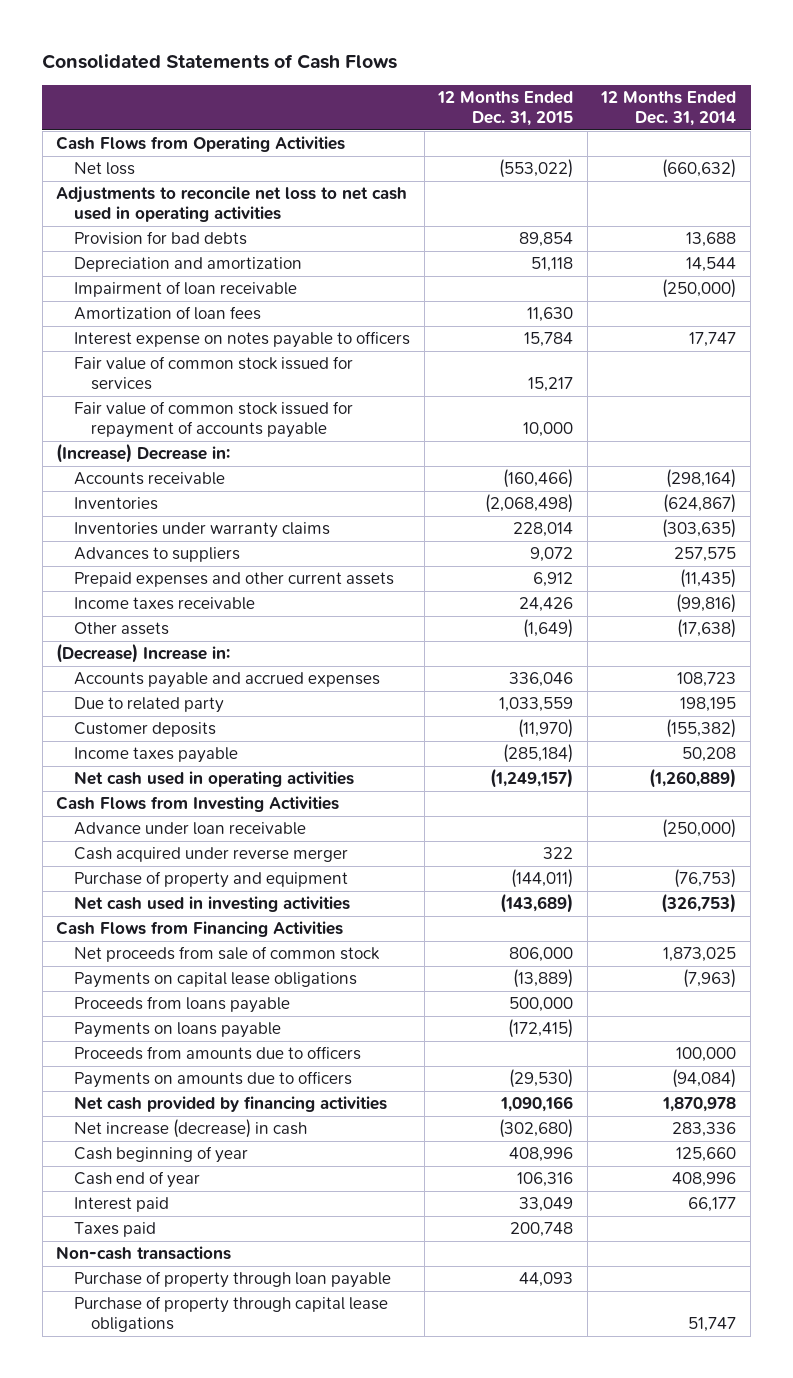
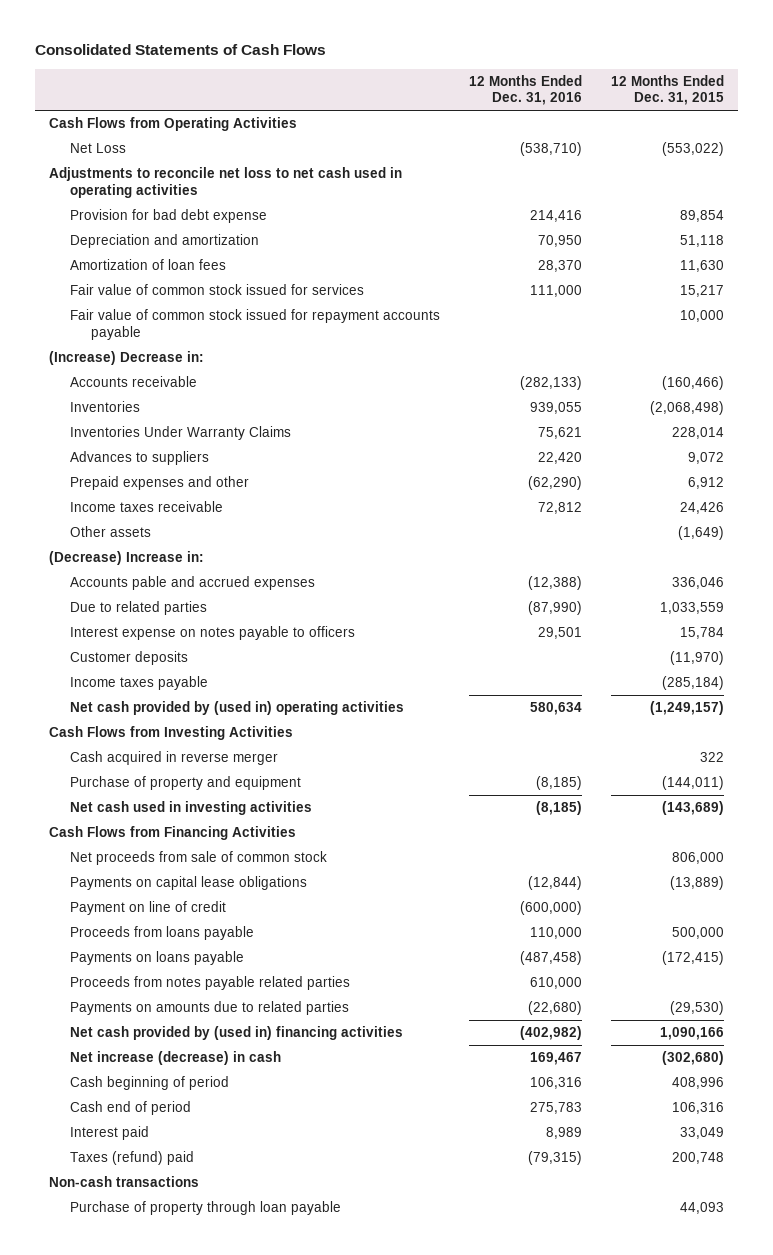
[600,91,737,127] 12 Months Ended Dec. 31, 2014 -> none
none -> [468,74,582,106] 12 Months Ended Dec. 31, 2016
[73,161,135,175] Net loss -> [70,143,127,154] Net Loss
[73,230,247,245] Provision for bad debts -> [70,209,268,224] Provision for bad debt expense
[73,280,297,297] Impairment of loan receivable -> none
[73,400,353,439] Fair value of common stock issued for repayment of accounts payable -> [70,309,441,340] Fair value of common stock issued for repayment accounts payable
[73,521,330,538] Inventories under warranty claims -> [70,426,292,441] Inventories Under Warranty Claims
[73,571,394,587] Prepaid expenses and other current assets -> [70,476,250,491] Prepaid expenses and other
[73,671,380,688] Accounts payable and accrued expenses -> [70,576,316,591] Accounts pable and accrued expenses
[73,696,224,713] Due to related party -> [70,601,208,616] Due to related parties
[73,330,410,348] Interest expense on notes payable to officers -> [70,626,356,641] Interest expense on notes payable to officers
[73,770,354,787] Net cash used in operating activities -> [70,701,405,716] Net cash provided by (used in) operating activities
[73,821,306,835] Advance under loan receivable -> none
[73,846,348,862] Cash acquired under reverse merger -> [70,751,279,766] Cash acquired in reverse merger
none -> [70,901,227,916] Payment on line of credit
[73,1045,361,1060] Proceeds from amounts due to officers -> none
none -> [70,976,351,991] Proceeds from notes payable related parties
[73,1070,352,1088] Payments on amounts due to officers -> [70,1001,350,1016] Payments on amounts due to related parties
[73,1095,387,1112] Net cash provided by financing activities -> [70,1026,404,1041] Net cash provided by (used in) financing activities
[73,1145,248,1163] Cash beginning of year -> [70,1076,230,1091] Cash beginning of period
[73,1170,200,1188] Cash end of year -> [70,1101,192,1116] Cash end of period
[73,1221,156,1237] Taxes paid -> [70,1151,195,1166] Taxes (refund) paid
[73,1295,388,1333] Purchase of property through capital lease obligations -> none

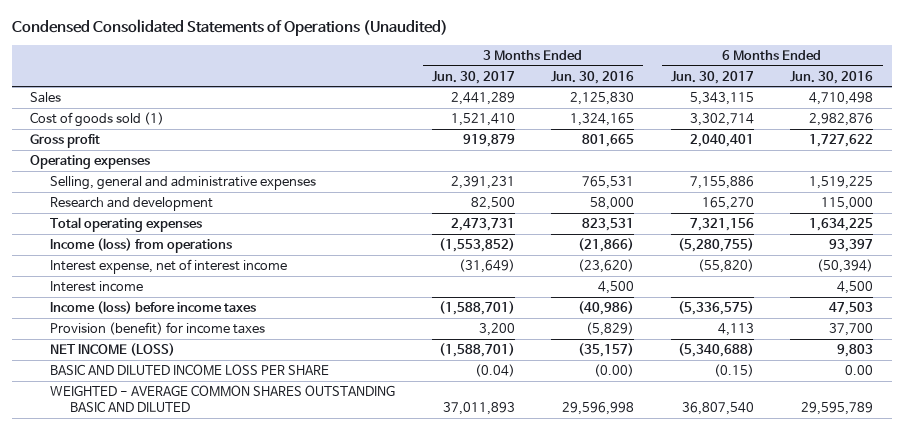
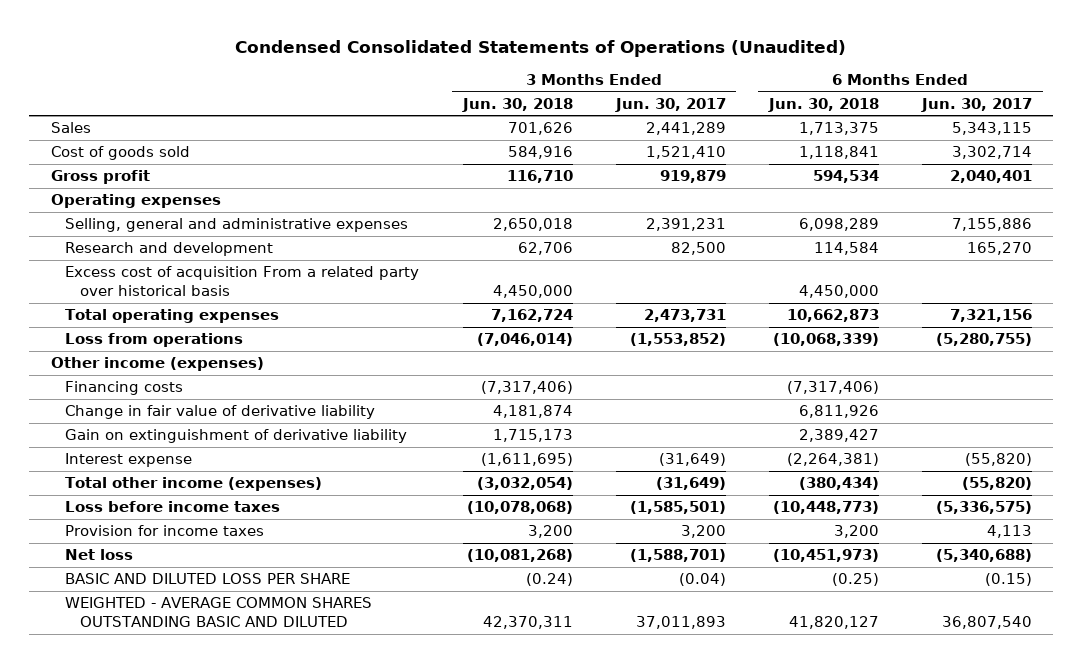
[551,70,635,84] Jun. 30, 2016 -> none
[790,70,874,84] Jun. 30, 2016 -> none
none -> [461,97,573,112] Jun. 30, 2018
none -> [767,97,879,112] Jun. 30, 2018
[29,112,164,128] Cost of goods sold (1) -> [50,146,190,161] Cost of goods sold
none -> [65,266,420,297] Excess cost of acquisition From a related party over historical basis
[50,281,144,293] Interest income -> none
[50,238,233,254] Income (loss) from operations -> [65,333,244,348] Loss from operations
none -> [50,357,264,372] Other income (expenses)
none -> [65,381,184,396] Financing costs
none -> [65,405,376,420] Change in fair value of derivative liability
none -> [65,429,408,444] Gain on extinguishment of derivative liability
[50,259,288,275] Interest expense, net of interest income -> [65,453,193,468] Interest expense
none -> [65,477,323,492] Total other income (expenses)
[50,301,257,315] Income (loss) before income taxes -> [65,501,281,513] Loss before income taxes
[438,301,515,316] (1,588,701) -> [629,501,726,515] (1,585,501)
[50,322,266,336] Provision (benefit) for income taxes -> [65,525,265,537] Provision for income taxes
[50,343,176,357] NET INCOME (LOSS) -> [65,549,134,561] Net loss
[50,364,330,377] BASIC AND DILUTED INCOME LOSS PER SHARE -> [65,573,351,585] BASIC AND DILUTED LOSS PER SHARE

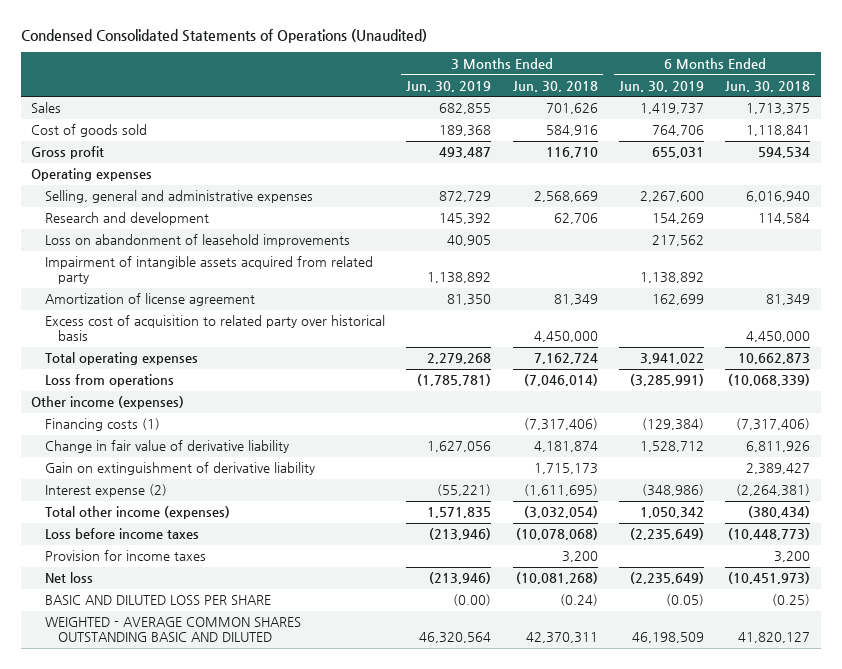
[614,97,726,112] Jun. 30, 2017 -> none
[920,97,1032,112] Jun. 30, 2017 -> none
none -> [406,80,492,92] Jun. 30, 2019
none -> [618,80,704,92] Jun. 30, 2019
[492,218,573,232] 2,650,018 -> [533,191,598,203] 2,568,669
[798,218,879,232] 6,098,289 -> [746,191,811,203] 6,016,940
none -> [44,234,350,248] Loss on abandonment of leasehold improvements
none -> [44,256,373,285] Impairment of intangible assets acquired from related party
none -> [44,293,255,307] Amortization of license agreement
[65,266,420,297] Excess cost of acquisition From a related party over historical basis -> [44,315,385,342] Excess cost of acquisition to related party over historical basis
[65,381,184,396] Financing costs -> [44,418,160,432] Financing costs (1)
[65,453,193,468] Interest expense -> [44,484,167,498] Interest expense (2)

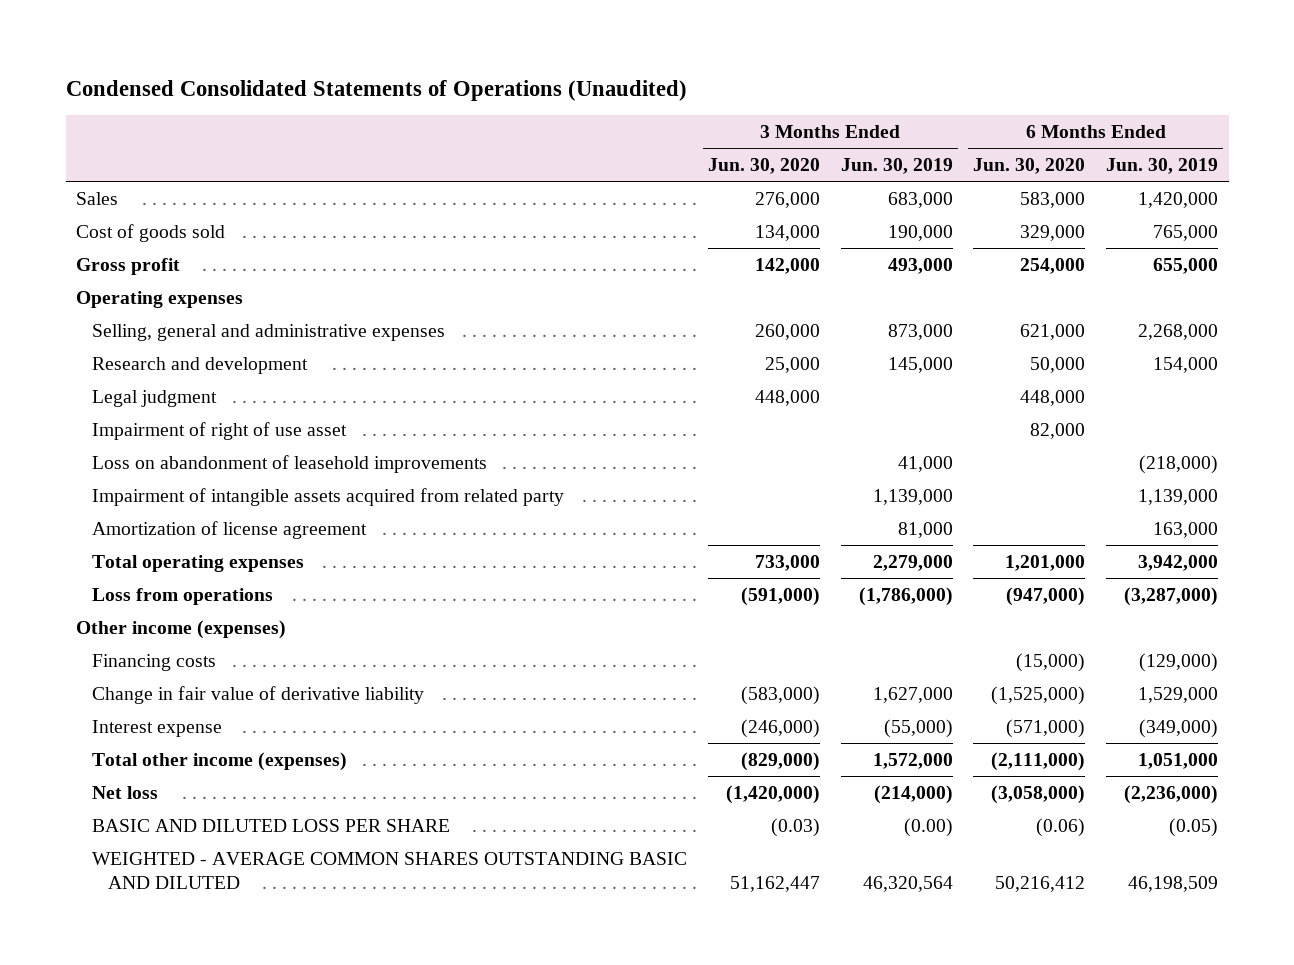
[512,80,598,92] Jun. 30, 2018 -> none
[725,80,811,92] Jun. 30, 2018 -> none
none -> [707,157,820,174] Jun. 30, 2020
none -> [973,157,1086,174] Jun. 30, 2020
[439,103,492,115] 682,855 -> [887,191,953,208] 683,000
[639,103,704,115] 1,419,737 -> [1138,191,1219,208] 1,420,000
[439,125,492,137] 189,368 -> [887,224,953,241] 190,000
[651,125,704,137] 764,706 -> [1153,224,1219,241] 765,000
[439,147,492,159] 493,487 -> [887,257,953,274] 493,000
[651,147,704,159] 655,031 -> [1153,257,1219,274] 655,000
[44,315,385,342] Excess cost of acquisition to related party over historical basis -> none
[439,191,492,203] 872,729 -> [887,323,953,340] 873,000
[639,191,704,203] 2,267,600 -> [1138,323,1219,340] 2,268,000
[439,213,492,225] 145,392 -> [887,356,953,373] 145,000
[651,213,704,225] 154,269 -> [1153,356,1219,373] 154,000
none -> [92,389,218,407] Legal judgment
none -> [92,421,348,440] Impairment of right of use asset
[447,235,492,247] 40,905 -> [897,455,953,472] 41,000
[651,235,704,247] 217,562 -> [1139,454,1219,474] (218,000)
[427,272,492,284] 1,138,892 -> [872,488,953,505] 1,139,000
[639,272,704,284] 1,138,892 -> [1138,488,1219,505] 1,139,000
[447,294,492,306] 81,350 -> [897,521,953,538] 81,000
[651,294,704,306] 162,699 -> [1153,521,1219,538] 163,000
[427,353,492,365] 2,279,268 -> [872,554,953,571] 2,279,000
[639,353,704,365] 3,941,022 -> [1138,554,1219,571] 3,942,000
[417,374,492,387] (1,785,781) -> [858,586,953,606] (1,786,000)
[629,374,704,387] (3,285,991) -> [1124,586,1219,606] (3,287,000)
[44,462,315,476] Gain on extinguishment of derivative liability -> none
[44,528,199,540] Loss before income taxes -> none
[44,550,206,562] Provision for income taxes -> none
[44,418,160,432] Financing costs (1) -> [92,653,217,671] Financing costs
[641,418,704,431] (129,384) -> [1139,652,1219,672] (129,000)
[427,441,492,453] 1,627,056 -> [872,686,953,703] 1,627,000
[639,441,704,453] 1,528,712 -> [1138,686,1219,703] 1,529,000
[44,484,167,498] Interest expense (2) -> [92,719,223,737] Interest expense
[437,484,492,497] (55,221) -> [883,718,953,738] (55,000)
[641,484,704,497] (348,986) -> [1139,718,1219,738] (349,000)
[427,507,492,519] 1,571,835 -> [872,752,953,769] 1,572,000
[639,507,704,519] 1,050,342 -> [1138,752,1219,769] 1,051,000
[429,572,492,585] (213,946) -> [873,784,953,804] (214,000)
[629,572,704,585] (2,235,649) -> [1124,784,1219,804] (2,236,000)

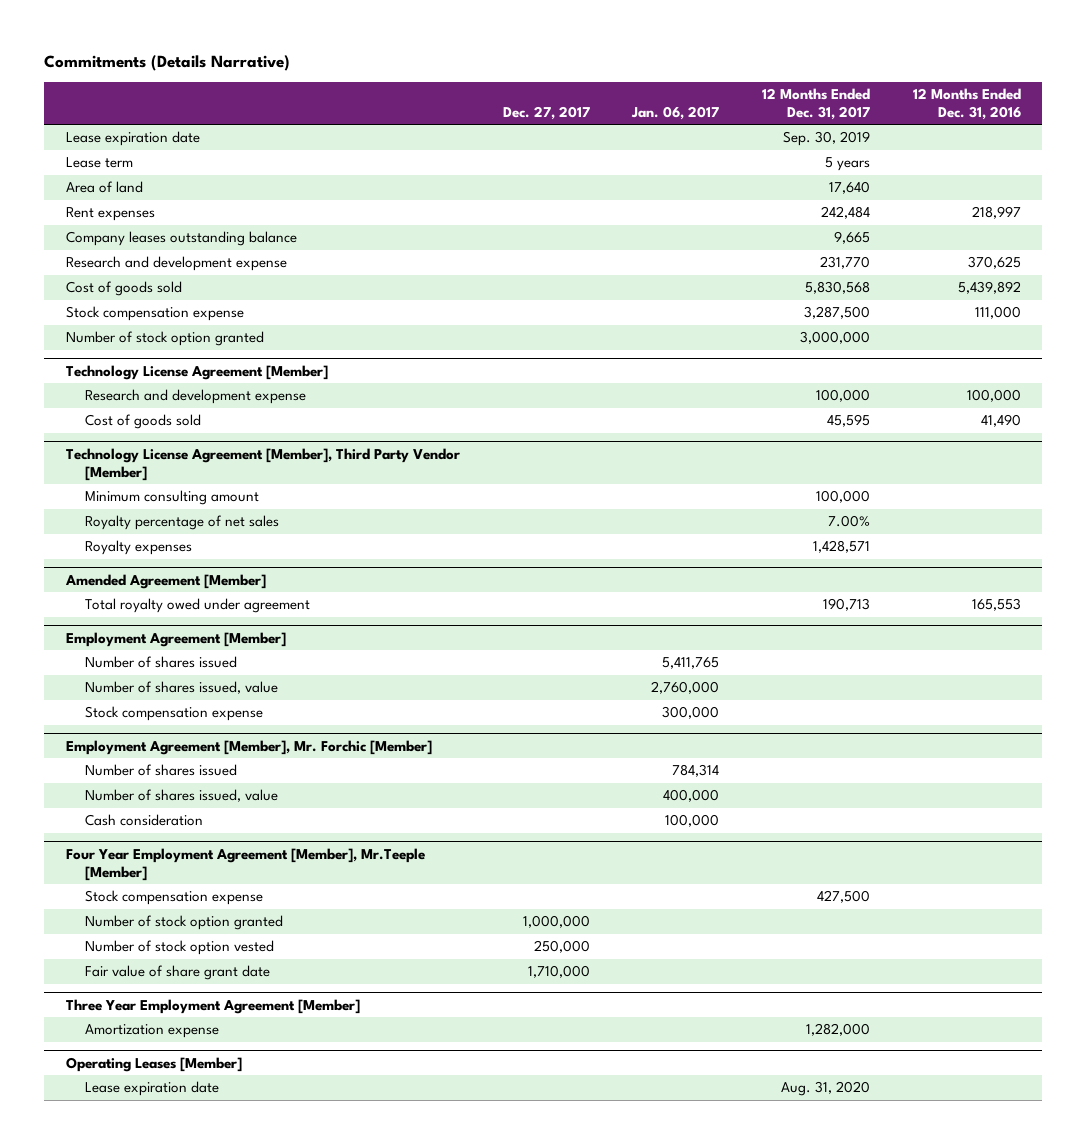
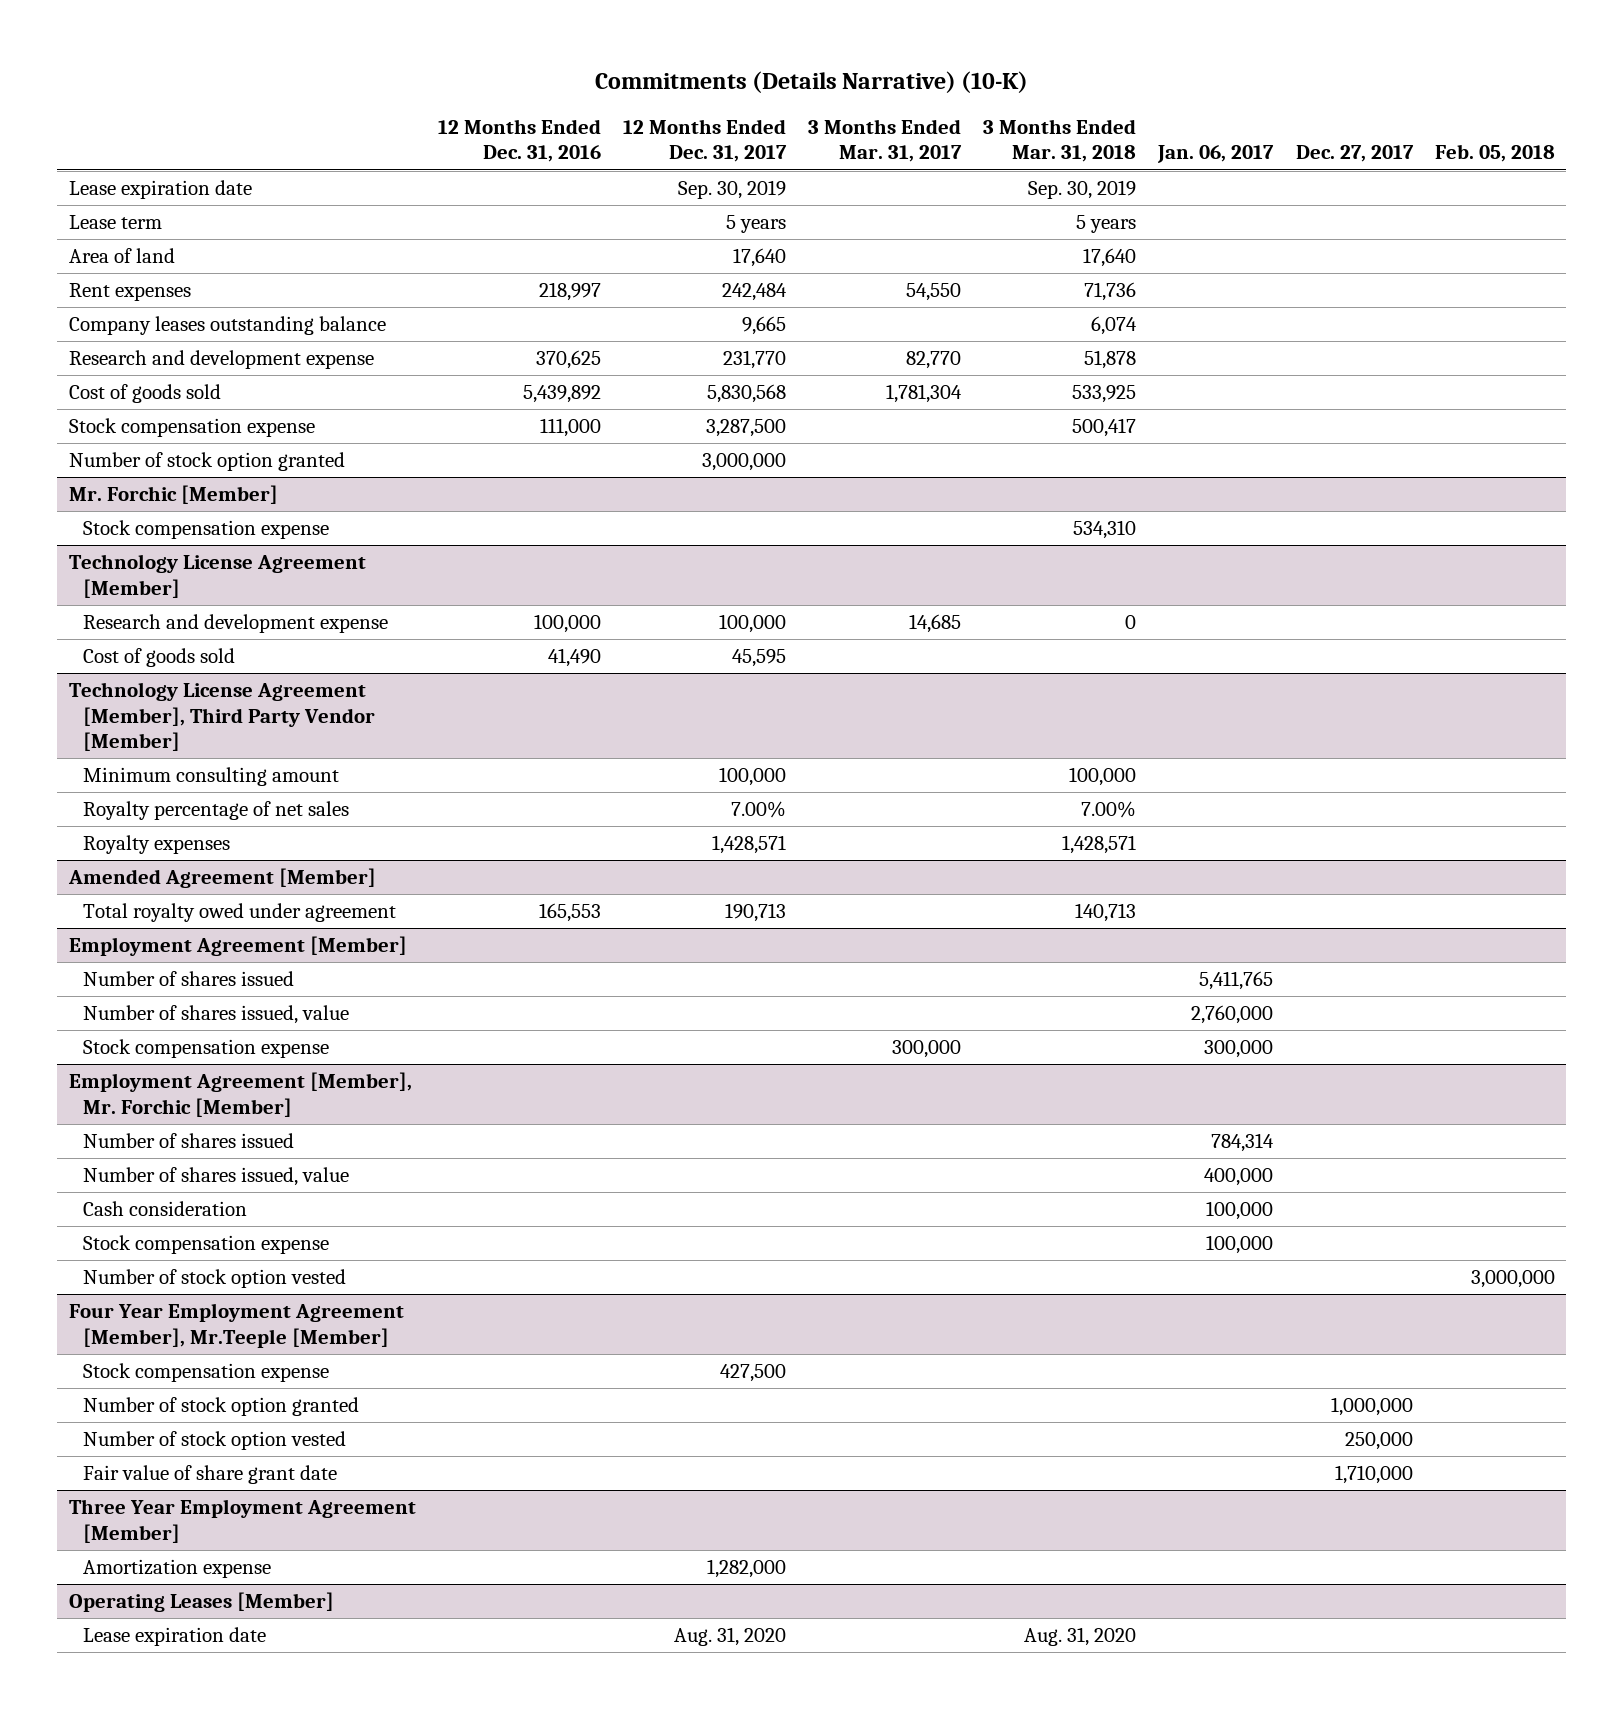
[44,55,291,72] Commitments (Details Narrative) -> [594,71,1028,94] Commitments (Details Narrative) (10-K)
none -> [808,119,963,163] 3 Months Ended Mar. 31, 2017
none -> [983,119,1137,163] 3 Months Ended Mar. 31, 2018
none -> [1434,144,1555,163] Feb. 05, 2018
none -> [68,485,278,505] Mr. Forchic [Member]
none -> [83,520,330,540] Stock compensation expense
none -> [83,1235,330,1255] Stock compensation expense
none -> [83,1269,347,1289] Number of stock option vested

